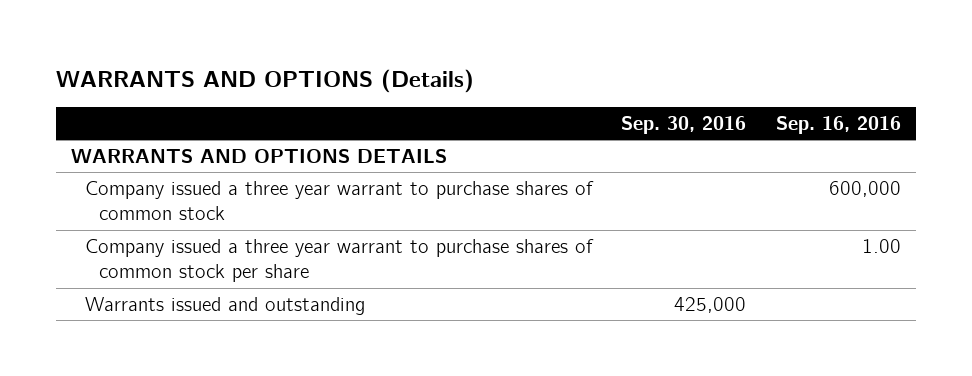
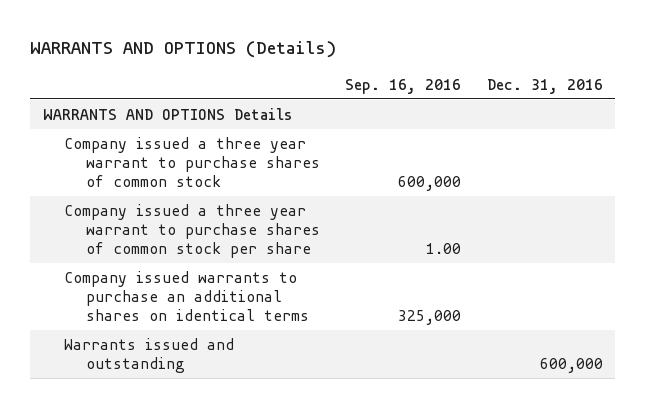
[621,115,747,134] Sep. 30, 2016 -> none
none -> [486,78,603,94] Dec. 31, 2016
[70,149,447,164] WARRANTS AND OPTIONS DETAILS -> [42,107,292,120] WARRANTS AND OPTIONS Details
none -> [64,270,310,321] Company issued warrants to purchase an additional shares on identical terms

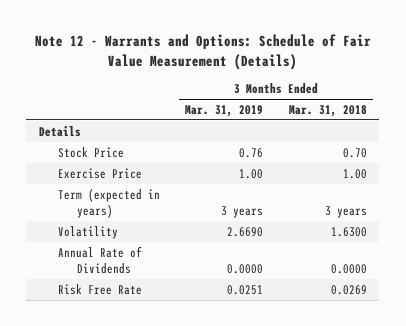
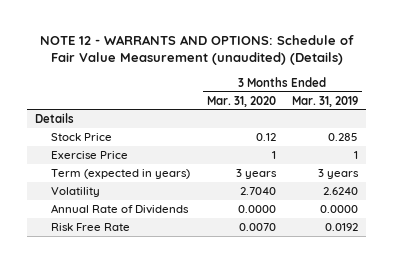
[34,33,371,70] Note 12 - Warrants and Options: Schedule of Fair Value Measurement (Details) -> [39,34,354,66] NOTE 12 - WARRANTS AND OPTIONS: Schedule of Fair Value Measurement (unaudited) (Details)
[288,105,367,118] Mar. 31, 2018 -> none
none -> [206,95,276,107] Mar. 31, 2020
[239,147,264,158] 0.76 -> [328,132,359,141] 0.285
[239,168,264,179] 1.00 -> [354,150,359,159] 1
[227,226,264,237] 2.6690 -> [323,186,359,195] 2.6240
[227,284,264,295] 0.0251 -> [325,222,359,231] 0.0192

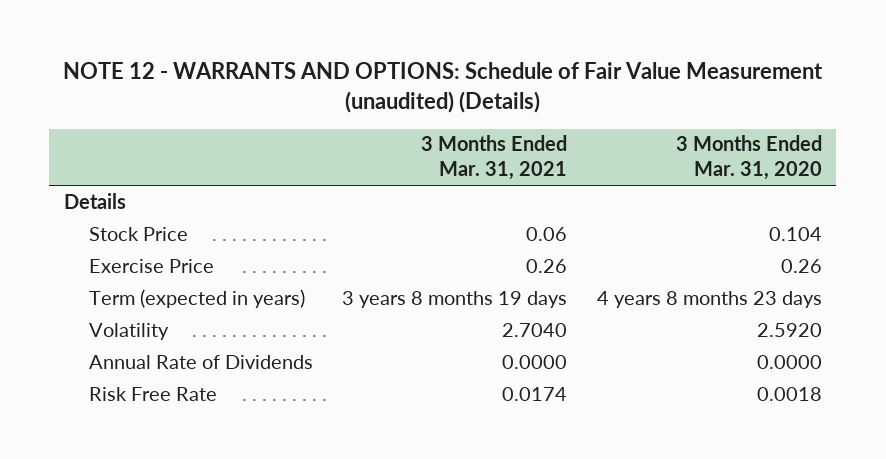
[292,95,359,107] Mar. 31, 2019 -> none
none -> [421,135,568,181] 3 Months Ended Mar. 31, 2021
[255,132,276,141] 0.12 -> [768,226,822,241] 0.104
[271,150,276,159] 1 -> [780,258,822,273] 0.26
[235,168,277,179] 3 years -> [596,290,822,308] 4 years 8 months 23 days
[239,186,276,195] 2.7040 -> [756,322,822,337] 2.5920
[238,222,276,231] 0.0070 -> [756,386,822,401] 0.0018

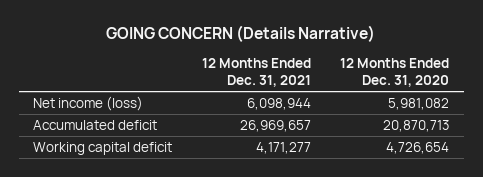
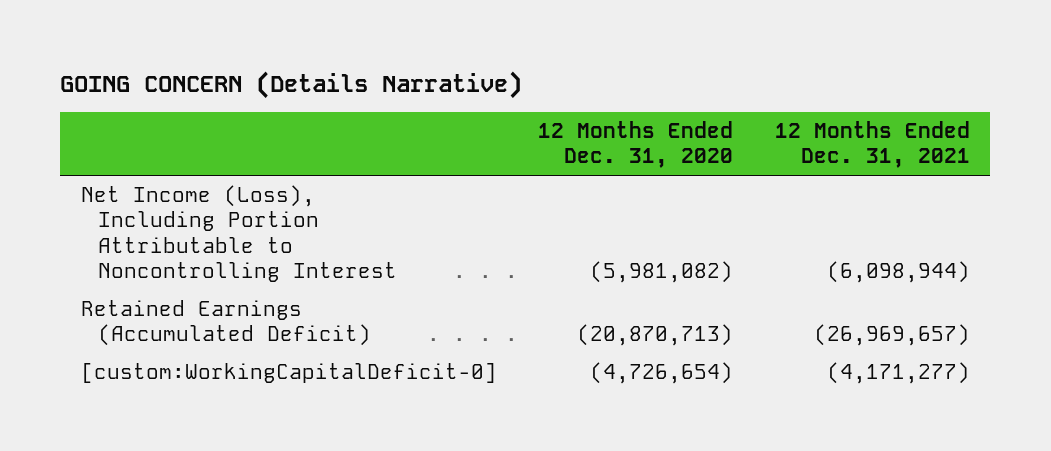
[33,141,173,155] Working capital deficit -> none
[33,95,144,111] Net income (loss) -> [81,184,398,282] Net Income (Loss), Including Portion Attributable to Noncontrolling Interest
[246,97,311,110] 6,098,944 -> [826,260,970,283] (6,098,944)
[388,97,450,110] 5,981,082 -> [590,260,734,283] (5,981,082)
[33,119,158,130] Accumulated deficit -> [81,299,372,347] Retained Earnings (Accumulated Deficit)
[239,119,311,132] 26,969,657 -> [813,324,970,347] (26,969,657)
[383,119,450,132] 20,870,713 -> [577,324,734,347] (20,870,713)
none -> [81,362,498,383] [custom:WorkingCapitalDeficit-0]

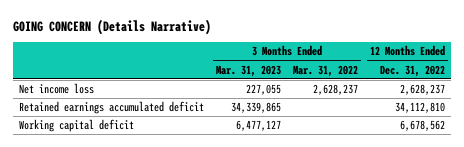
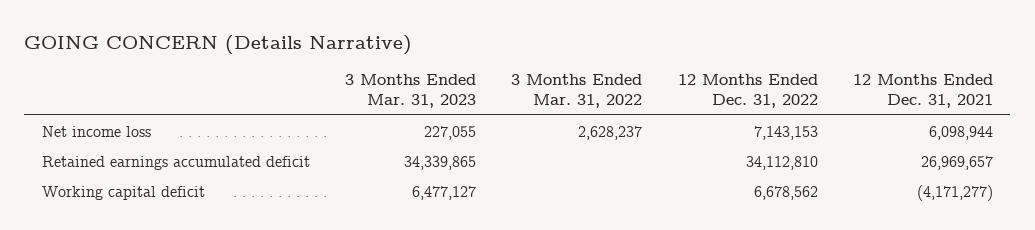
none -> [852,74,993,109] 12 Months Ended Dec. 31, 2021
[400,84,446,96] 2,628,237 -> [753,125,818,140] 7,143,153

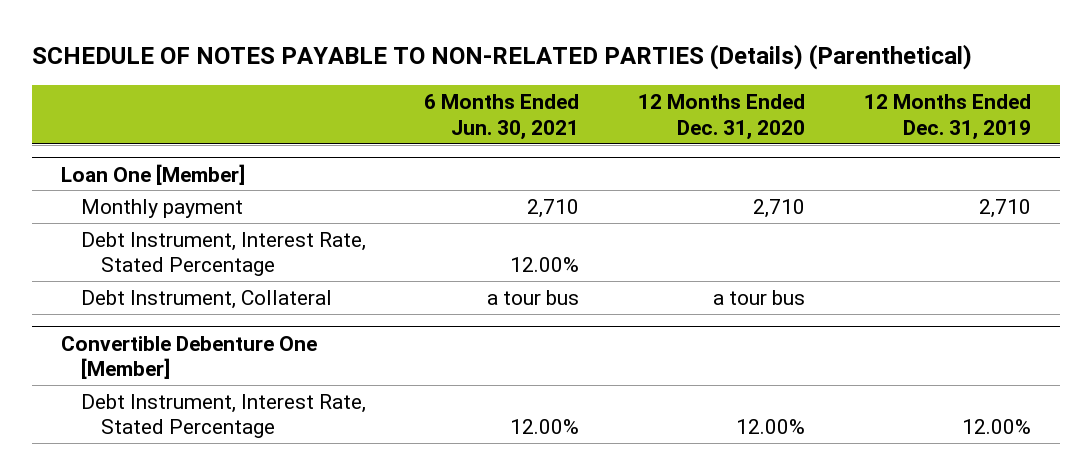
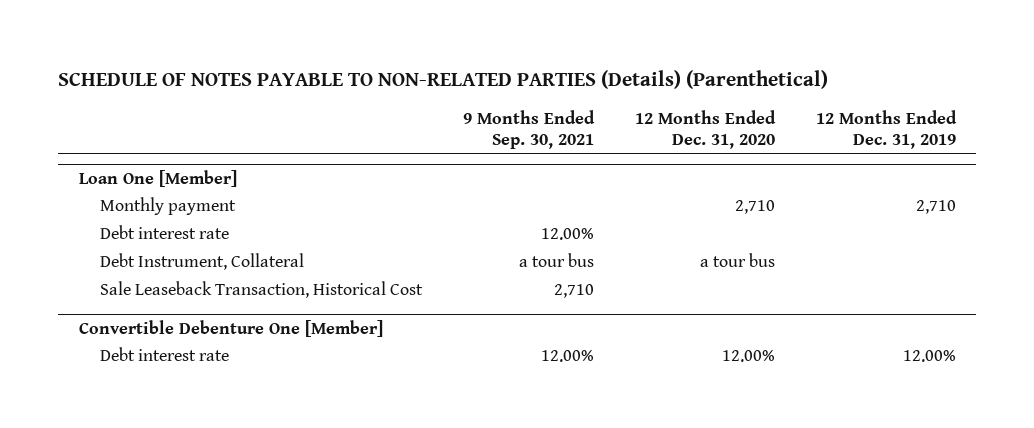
[424,93,580,140] 6 Months Ended Jun. 30, 2021 -> none
none -> [462,109,595,150] 9 Months Ended Sep. 30, 2021
[80,231,366,277] Debt Instrument, Interest Rate, Stated Percentage -> [99,225,229,240] Debt interest rate
none -> [99,281,423,299] Sale Leaseback Transaction, Historical Cost
[80,393,366,439] Debt Instrument, Interest Rate, Stated Percentage -> [99,347,229,362] Debt interest rate

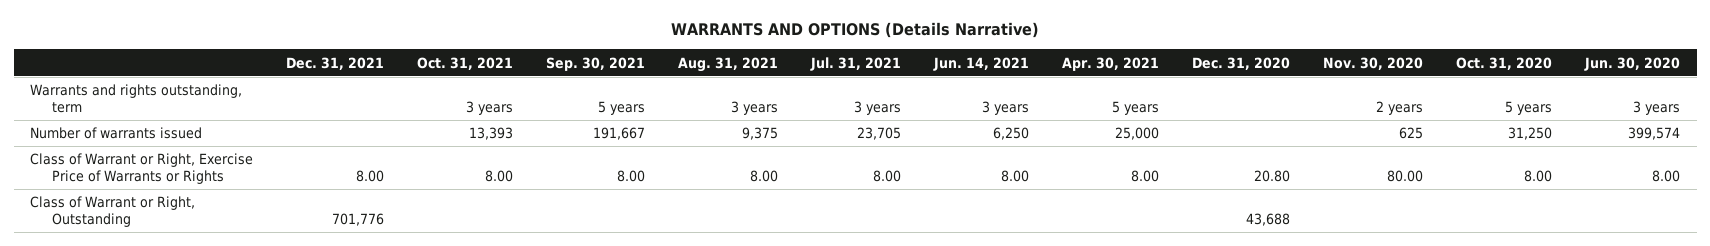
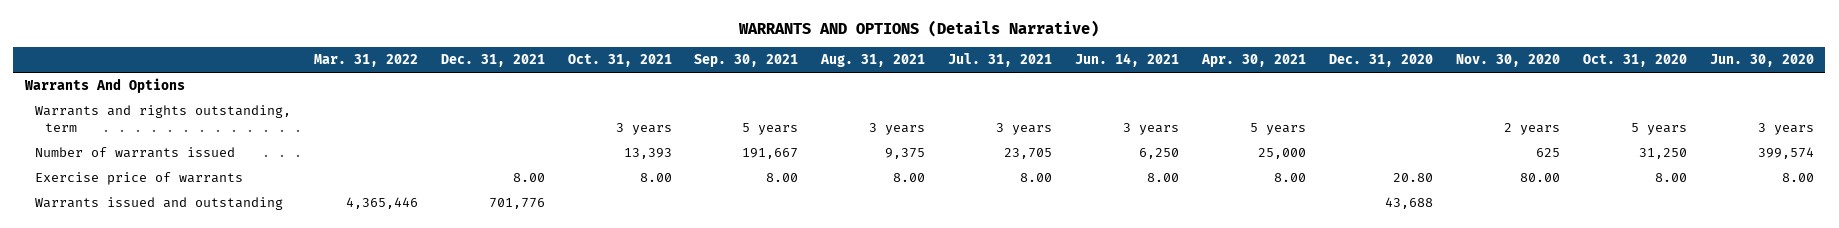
none -> [313,54,418,68] Mar. 31, 2022
none -> [23,78,185,94] Warrants And Options
[30,153,254,184] Class of Warrant or Right, Exercise Price of Warrants or Rights -> [34,172,243,186] Exercise price of warrants
[30,196,196,227] Class of Warrant or Right, Outstanding -> [34,197,283,211] Warrants issued and outstanding

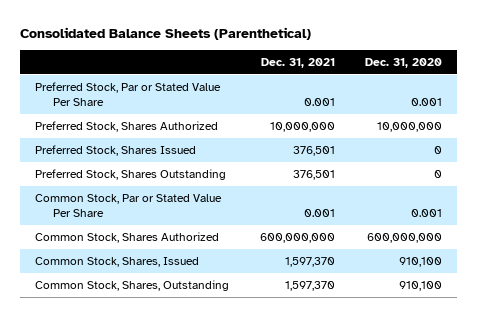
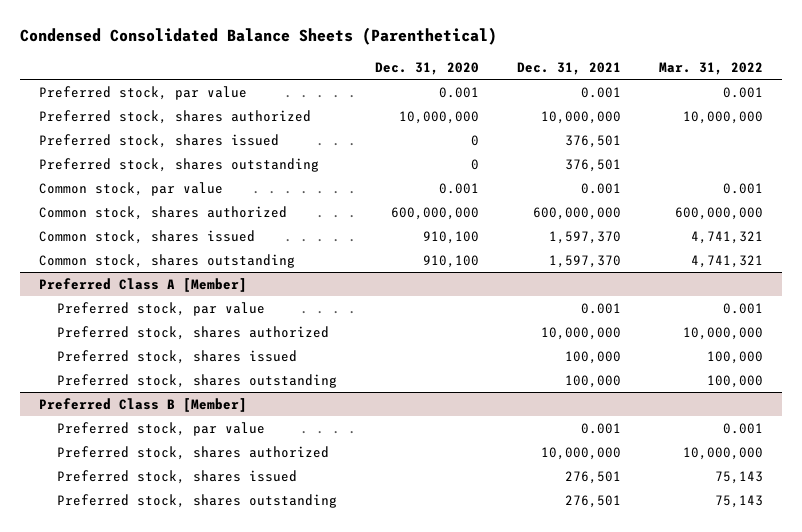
[20,27,312,41] Consolidated Balance Sheets (Parenthetical) -> [20,27,498,46] Condensed Consolidated Balance Sheets (Parenthetical)
none -> [659,61,764,75] Mar. 31, 2022
[35,81,222,107] Preferred Stock, Par or Stated Value Per Share -> [39,85,248,100] Preferred stock, par value
[35,120,219,132] Preferred Stock, Shares Authorized -> [39,109,312,124] Preferred stock, shares authorized
[35,144,197,156] Preferred Stock, Shares Issued -> [39,133,280,148] Preferred stock, shares issued
[35,168,227,180] Preferred Stock, Shares Outstanding -> [39,157,320,172] Preferred stock, shares outstanding
[35,193,223,218] Common Stock, Par or Stated Value Per Share -> [39,181,224,196] Common stock, par value
[35,231,220,243] Common Stock, Shares Authorized -> [39,205,288,220] Common stock, shares authorized
[35,256,200,267] Common Stock, Shares, Issued -> [39,229,256,244] Common stock, shares issued
[35,279,230,291] Common Stock, Shares, Outstanding -> [39,253,296,268] Common stock, shares outstanding
none -> [39,277,248,292] Preferred Class A [Member]
none -> [56,301,265,316] Preferred stock, par value
none -> [56,325,329,340] Preferred stock, shares authorized
none -> [56,349,297,364] Preferred stock, shares issued
none -> [56,373,337,388] Preferred stock, shares outstanding
none -> [39,397,248,412] Preferred Class B [Member]
none -> [56,421,265,436] Preferred stock, par value
none -> [56,445,329,460] Preferred stock, shares authorized
none -> [56,469,297,484] Preferred stock, shares issued
none -> [56,493,337,508] Preferred stock, shares outstanding

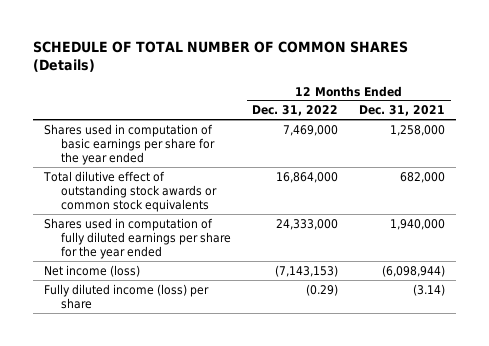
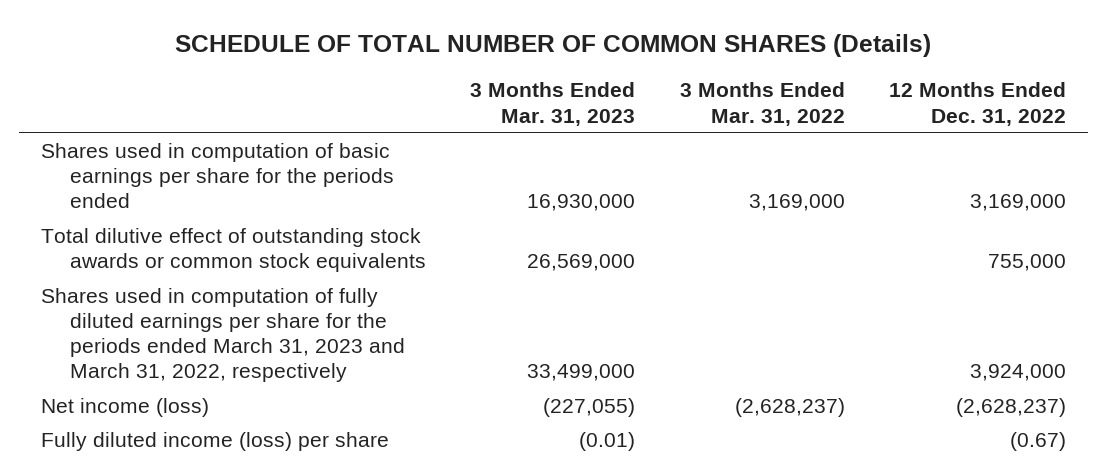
[359,105,446,117] Dec. 31, 2021 -> none
none -> [470,82,636,126] 3 Months Ended Mar. 31, 2023
none -> [679,82,845,126] 3 Months Ended Mar. 31, 2022
[44,123,215,165] Shares used in computation of basic earnings per share for the year ended -> [40,142,395,208] Shares used in computation of basic earnings per share for the periods ended
[282,124,338,136] 7,469,000 -> [970,193,1067,211] 3,169,000
[275,171,338,183] 16,864,000 -> [988,253,1067,271] 755,000
[44,217,231,259] Shares used in computation of fully diluted earnings per share for the year ended -> [40,287,406,383] Shares used in computation of fully diluted earnings per share for the periods ended March 31, 2023 and March 31, 2022, respectively
[275,218,338,230] 24,333,000 -> [970,364,1067,382] 3,924,000
[274,264,338,277] (7,143,153) -> [956,397,1067,417] (2,628,237)
[305,283,338,296] (0.29) -> [1010,431,1067,451] (0.67)

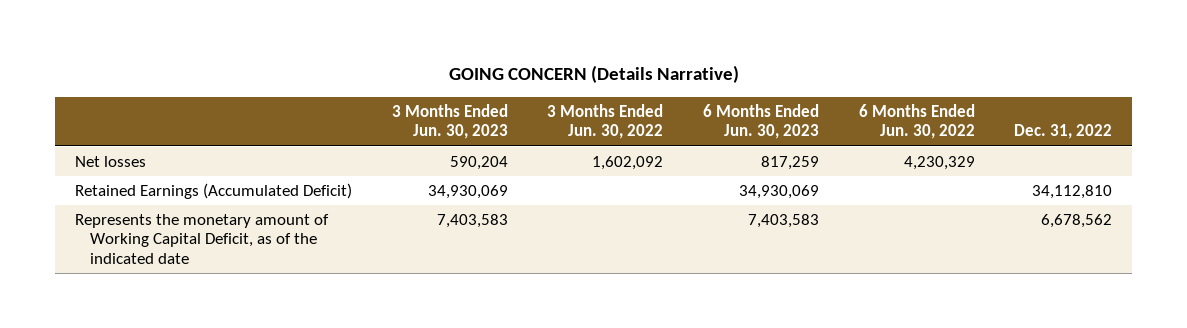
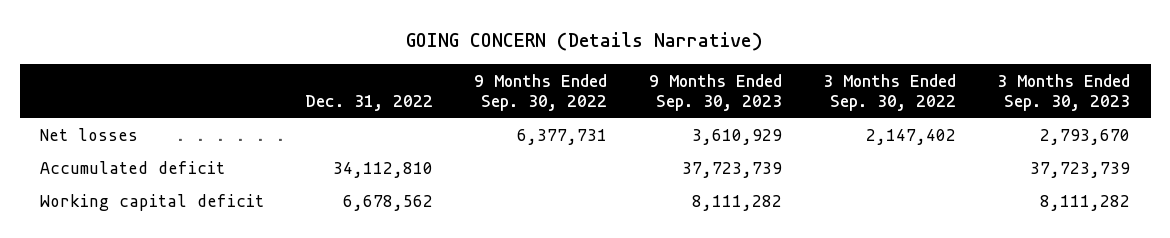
[391,103,508,140] 3 Months Ended Jun. 30, 2023 -> none
[547,103,664,140] 3 Months Ended Jun. 30, 2022 -> none
[702,103,819,140] 6 Months Ended Jun. 30, 2023 -> none
[858,103,975,140] 6 Months Ended Jun. 30, 2022 -> none
none -> [474,73,608,112] 9 Months Ended Sep. 30, 2022
none -> [648,73,782,112] 9 Months Ended Sep. 30, 2023
none -> [822,73,956,112] 3 Months Ended Sep. 30, 2022
none -> [997,73,1131,112] 3 Months Ended Sep. 30, 2023
[74,182,352,199] Retained Earnings (Accumulated Deficit) -> [40,161,226,175] Accumulated deficit
[74,213,329,265] Represents the monetary amount of Working Capital Deficit, as of the indicated date -> [40,194,265,212] Working capital deficit

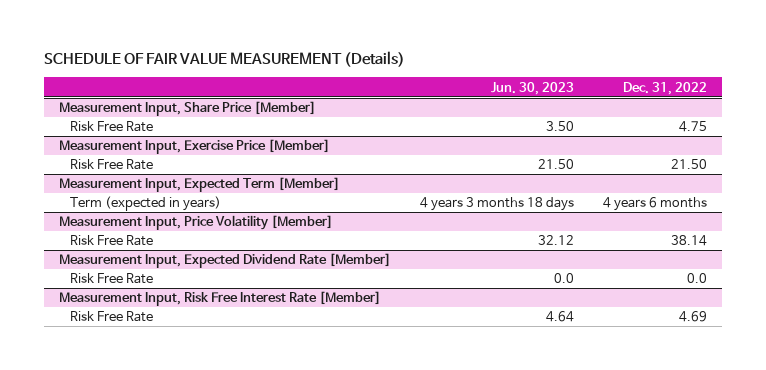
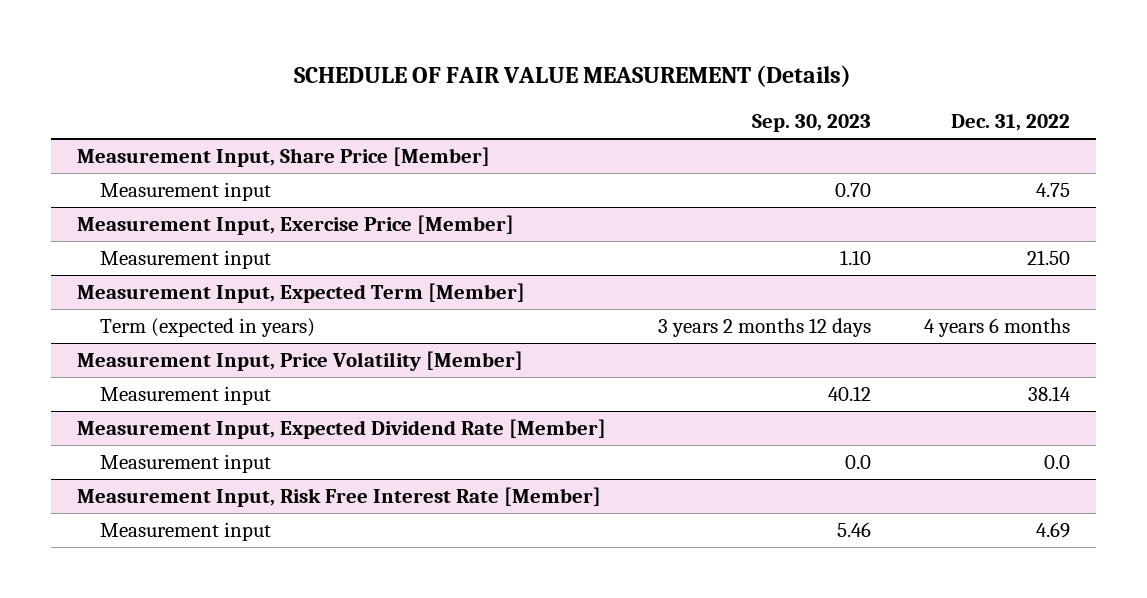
[490,81,574,95] Jun. 30, 2023 -> none
none -> [752,113,872,132] Sep. 30, 2023
[69,121,153,133] Risk Free Rate -> [100,182,272,202] Measurement input
[69,159,153,171] Risk Free Rate -> [100,250,272,270] Measurement input
[69,235,153,247] Risk Free Rate -> [100,386,272,406] Measurement input
[69,273,153,285] Risk Free Rate -> [100,454,272,474] Measurement input
[69,311,153,323] Risk Free Rate -> [100,522,272,542] Measurement input

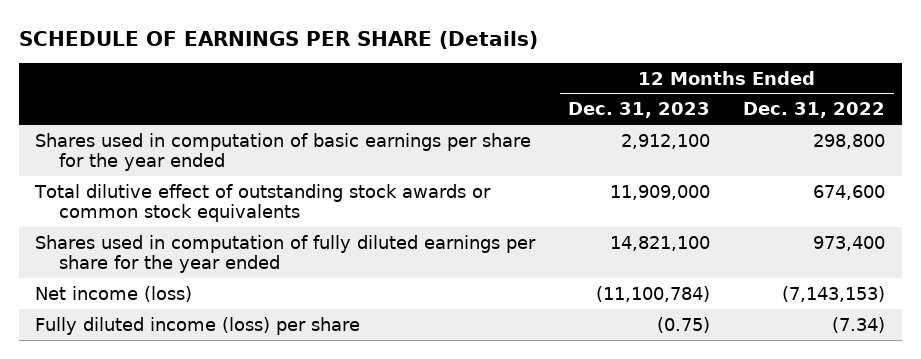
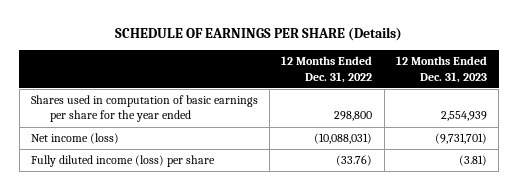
[34,183,492,222] Total dilutive effect of outstanding stock awards or common stock equivalents -> none
[35,234,537,273] Shares used in computation of fully diluted earnings per share for the year ended -> none
[621,133,711,149] 2,912,100 -> [440,111,487,122] 2,554,939
[596,285,711,302] (11,100,784) -> [434,133,487,145] (9,731,701)
[782,285,886,302] (7,143,153) -> [314,133,373,145] (10,088,031)
[657,316,711,333] (0.75) -> [458,155,487,167] (3.81)
[832,316,886,333] (7.34) -> [336,155,373,167] (33.76)

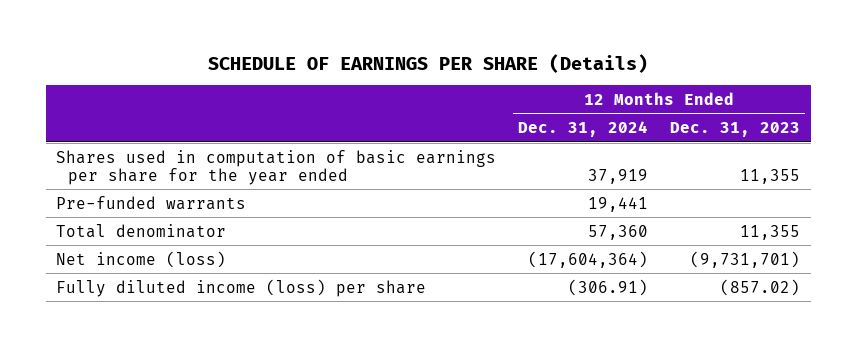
[281,56,373,83] 12 Months Ended Dec. 31, 2022 -> none
none -> [518,121,649,138] Dec. 31, 2024
[440,111,487,122] 2,554,939 -> [739,168,800,184] 11,355
none -> [56,195,247,210] Pre-funded warrants
none -> [56,223,227,238] Total denominator
[458,155,487,167] (3.81) -> [719,278,800,296] (857.02)

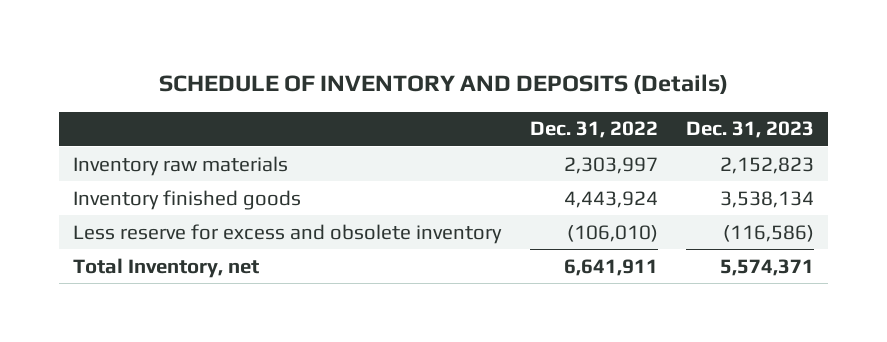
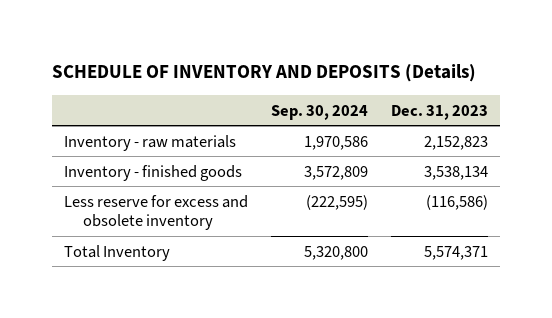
[529,121,658,139] Dec. 31, 2022 -> none
none -> [271,104,369,120] Sep. 30, 2024
[73,189,302,210] Inventory finished goods -> none
none -> [64,134,237,151] Inventory - raw materials
[73,155,289,176] Inventory raw materials -> [64,164,243,181] Inventory - finished goods
[719,156,814,174] 2,152,823 -> [424,165,489,180] 3,538,134
[73,257,260,278] Total Inventory, net -> [64,244,171,261] Total Inventory

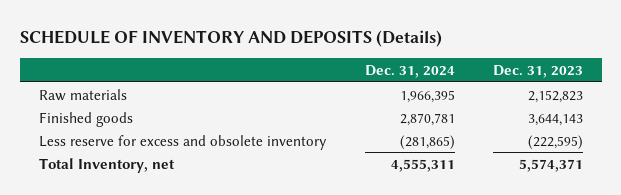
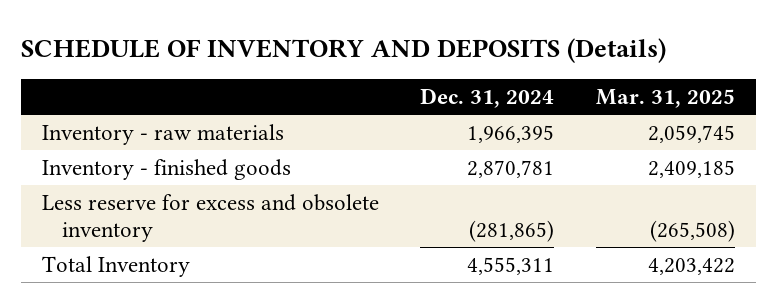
[492,64,583,78] Dec. 31, 2023 -> none
none -> [595,89,735,109] Mar. 31, 2025
[38,88,127,101] Raw materials -> [41,123,284,145] Inventory - raw materials
[38,111,133,127] Finished goods -> [41,158,291,180] Inventory - finished goods
[38,157,175,173] Total Inventory, net -> [41,255,190,277] Total Inventory

